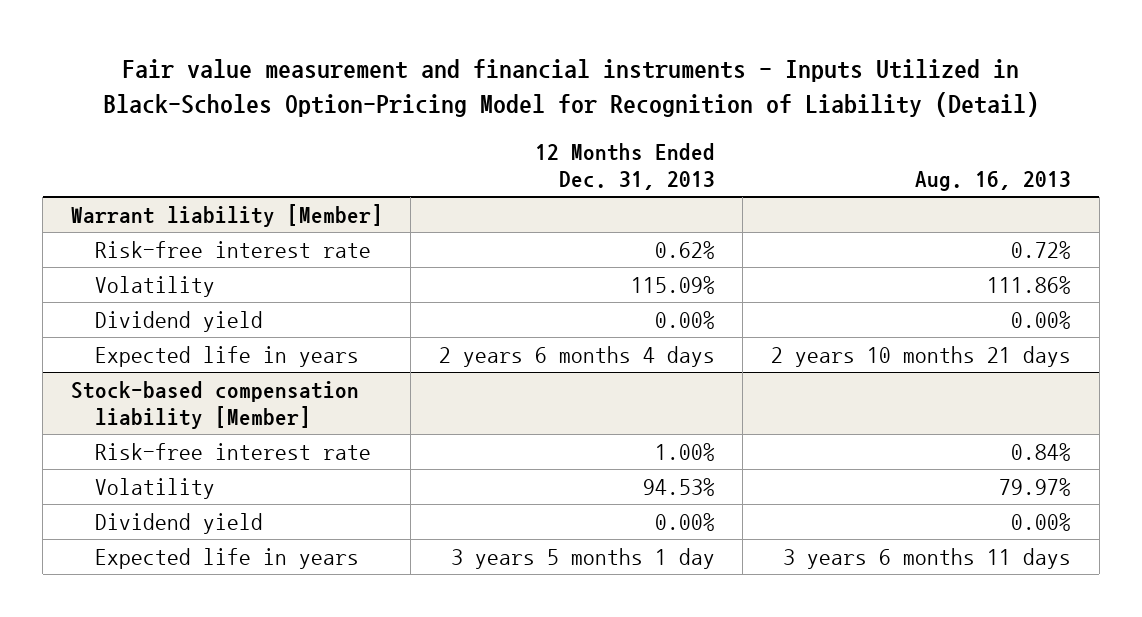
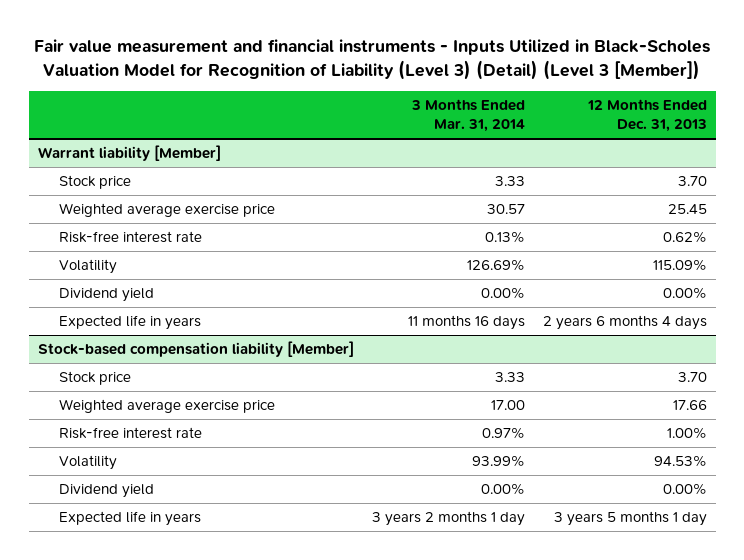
[102,59,1039,117] Fair value measurement and financial instruments - Inputs Utilized in Black-Scholes Option-Pricing Model for Recognition of Liability (Detail) -> [34,39,711,80] Fair value measurement and financial instruments - Inputs Utilized in Black-Scholes Valuation Model for Recognition of Liability (Level 3) (Detail) (Level 3 [Member])
[915,170,1072,191] Aug. 16, 2013 -> none
none -> [410,99,525,132] 3 Months Ended Mar. 31, 2014
none -> [59,175,132,190] Stock price
none -> [59,203,276,218] Weighted average exercise price
none -> [59,371,132,386] Stock price
none -> [59,399,276,414] Weighted average exercise price

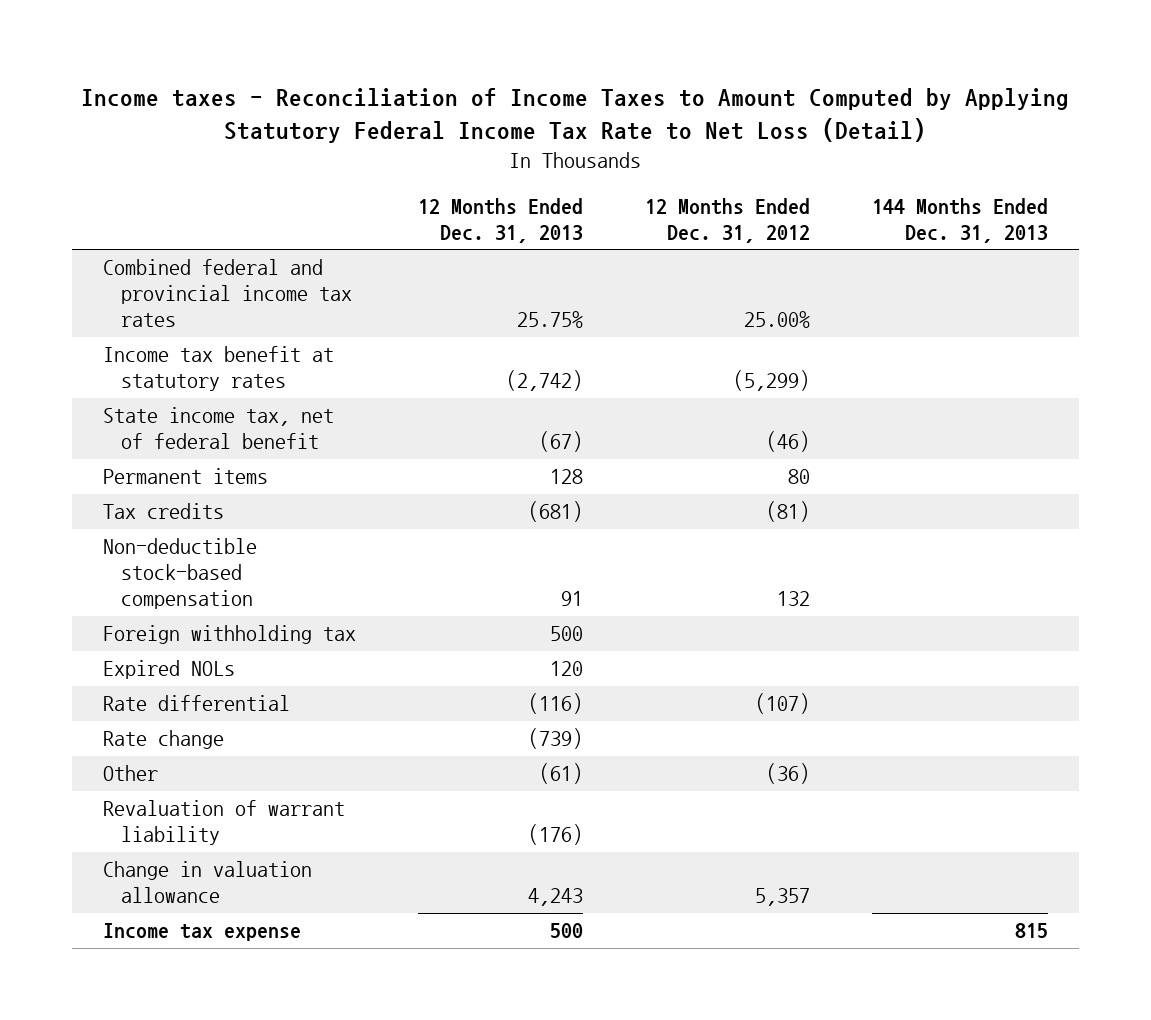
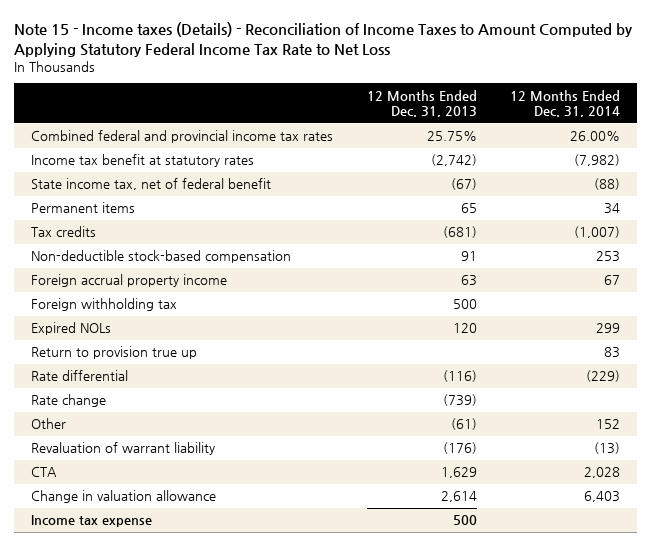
[81,87,1070,144] Income taxes - Reconciliation of Income Taxes to Amount Computed by Applying Statutory Federal Income Tax Rate to Net Loss (Detail) -> [14,22,634,57] Note 15 - Income taxes (Details) - Reconciliation of Income Taxes to Amount Computed by Applying Statutory Federal Income Tax Rate to Net Loss
[644,197,810,243] 12 Months Ended Dec. 31, 2012 -> none
[872,197,1049,243] 144 Months Ended Dec. 31, 2013 -> none
none -> [510,89,621,118] 12 Months Ended Dec. 31, 2014
[549,469,583,485] 128 -> [460,203,477,214] 65
none -> [31,274,228,288] Foreign accrual property income
none -> [31,346,198,360] Return to provision true up
none -> [31,467,58,478] CTA
[527,888,583,907] 4,243 -> [440,491,477,503] 2,614

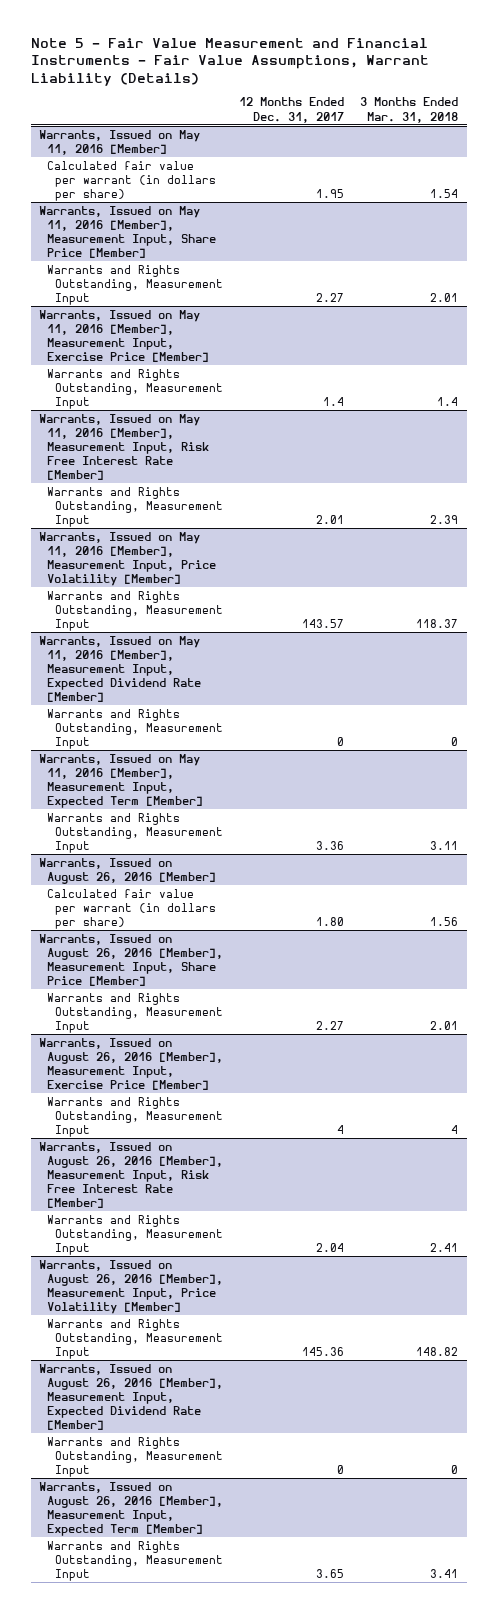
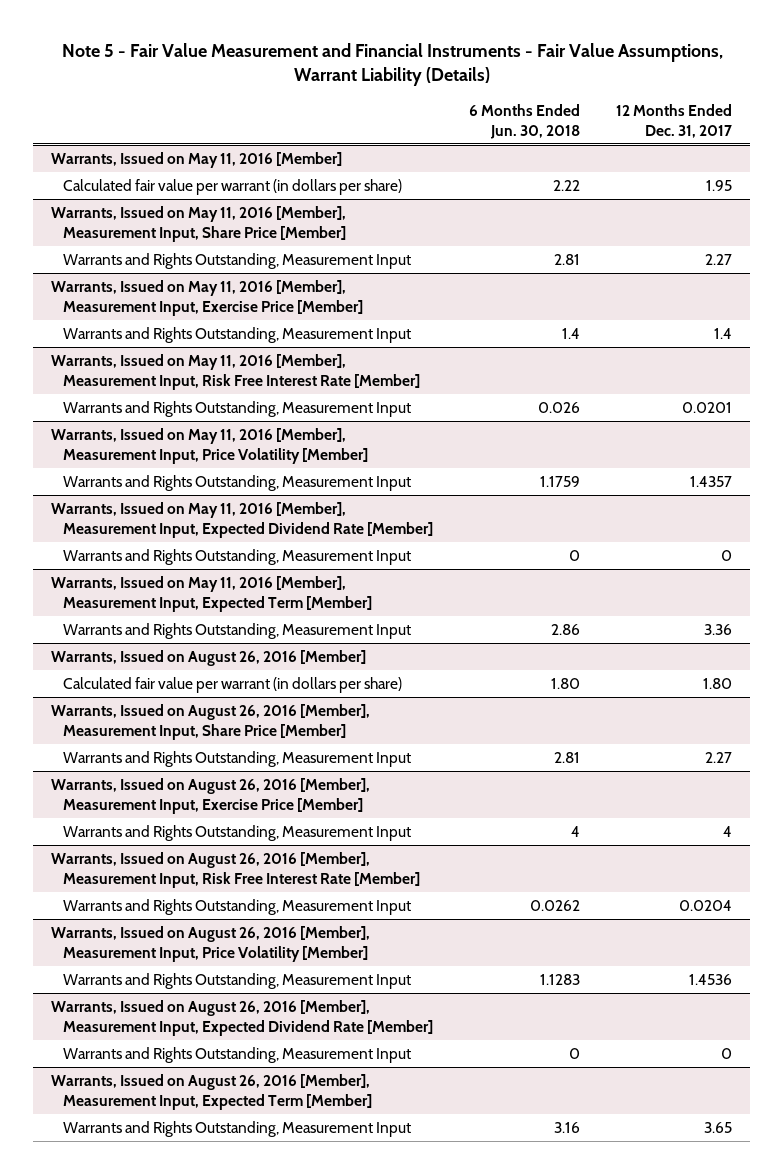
[360,97,459,123] 3 Months Ended Mar. 31, 2018 -> none
none -> [468,103,580,139] 6 Months Ended Jun. 30, 2018
[316,514,345,524] 2.01 -> [681,402,732,414] 0.0201
[302,618,345,628] 143.57 -> [689,476,732,488] 1.4357
[316,1242,345,1252] 2.04 -> [678,900,732,912] 0.0204
[302,1346,345,1356] 145.36 -> [688,974,732,986] 1.4536

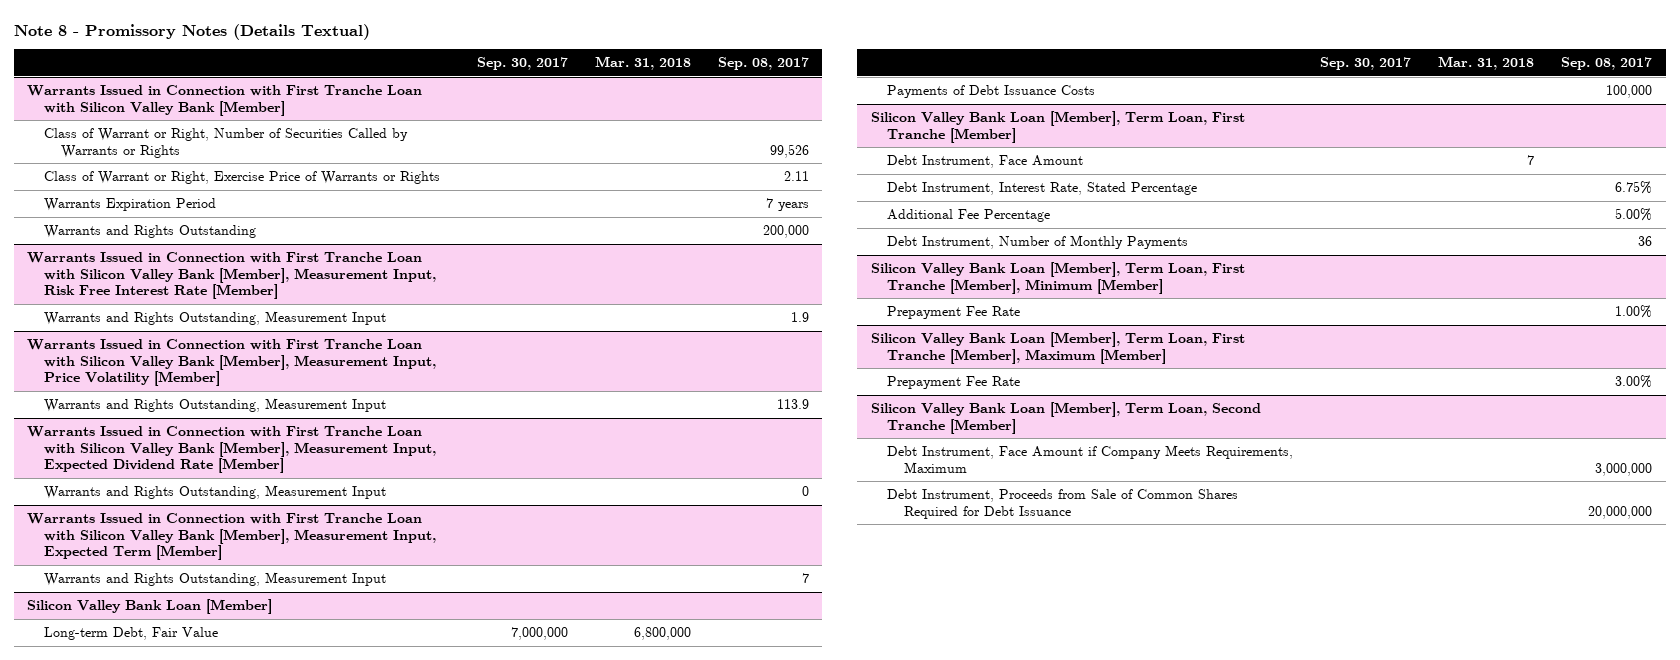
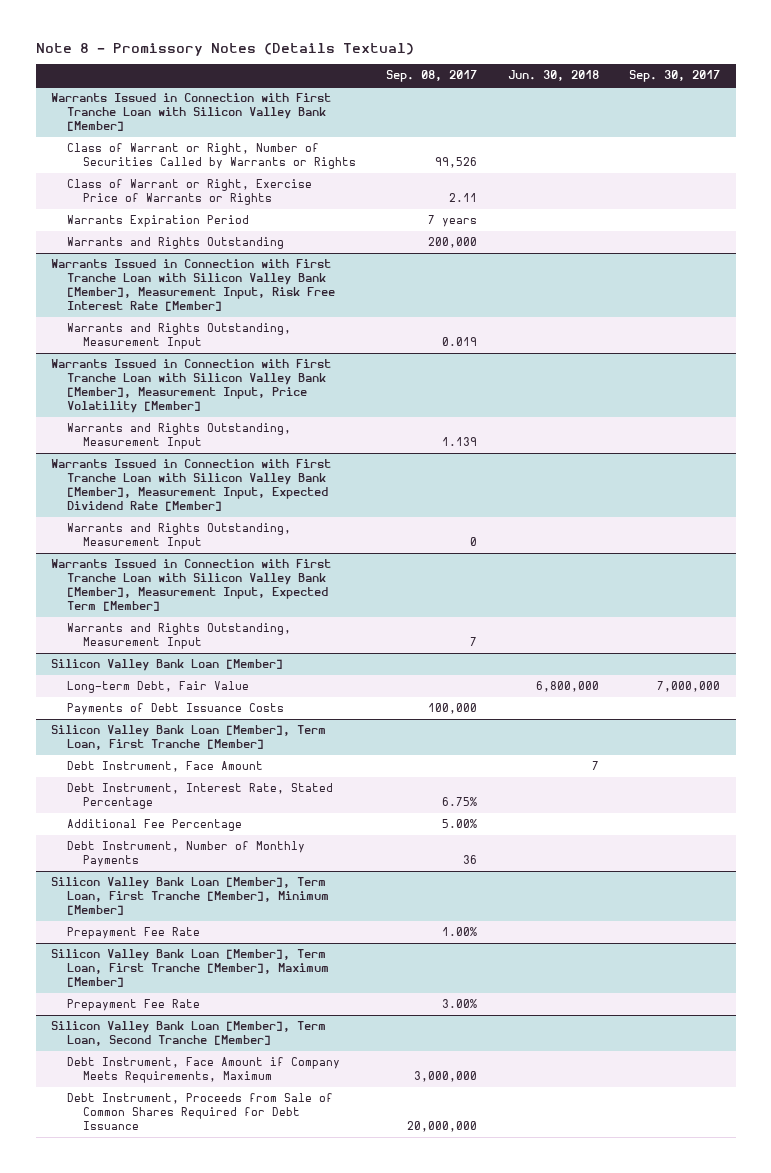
[595,56,692,71] Mar. 31, 2018 -> none
none -> [507,70,599,82] Jun. 30, 2018
[790,312,809,323] 1.9 -> [442,337,478,347] 0.019
[776,399,809,410] 113.9 -> [442,437,478,447] 1.139

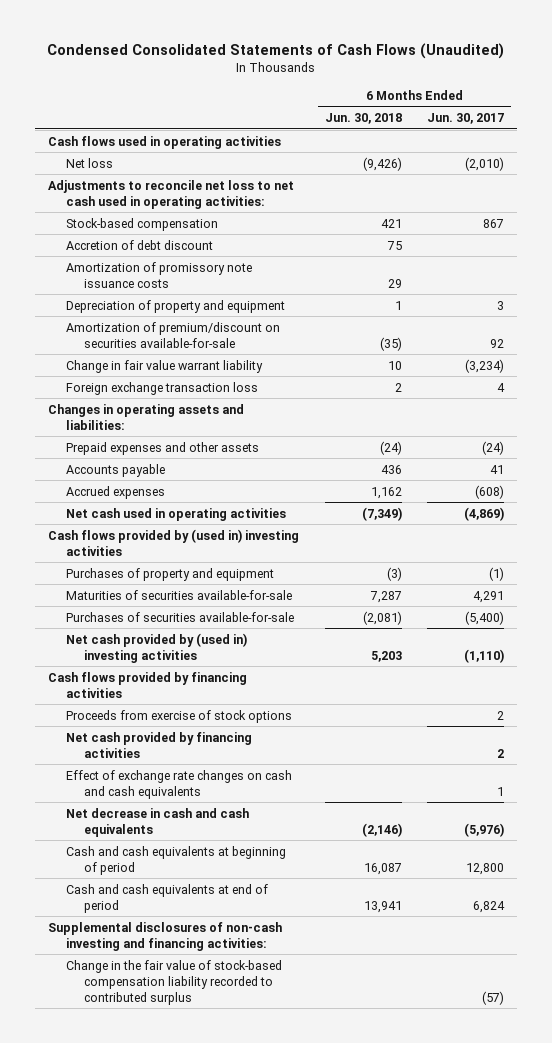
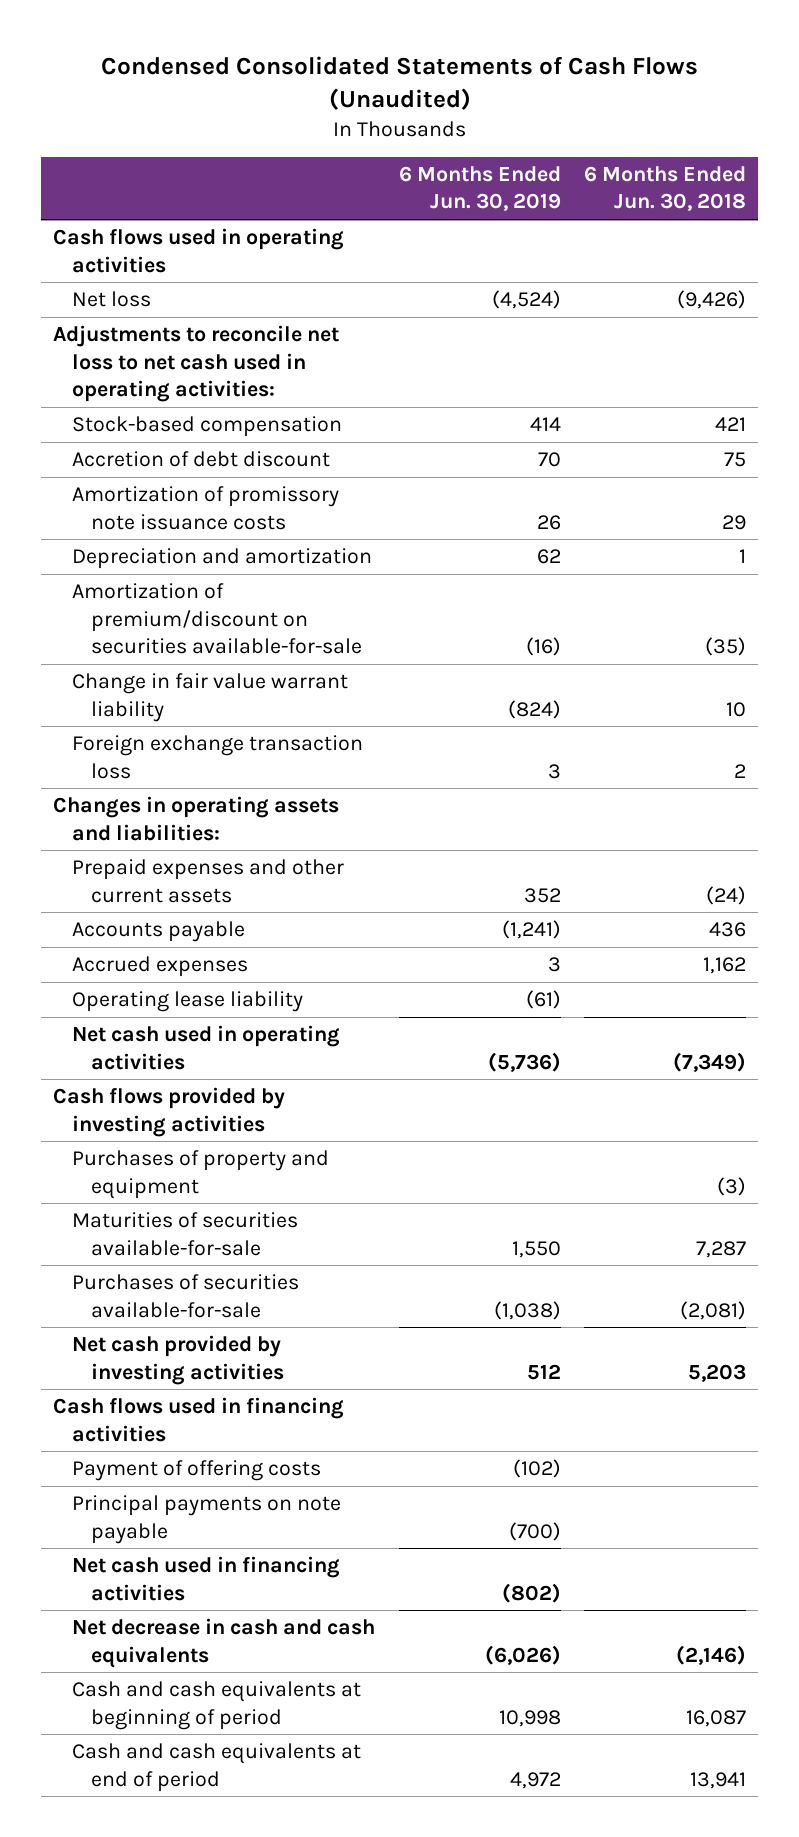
[427,112,505,124] Jun. 30, 2017 -> none
none -> [398,166,561,212] 6 Months Ended Jun. 30, 2019
[66,299,286,313] Depreciation of property and equipment -> none
none -> [71,548,372,570] Depreciation and amortization
[66,441,260,455] Prepaid expenses and other assets -> [71,859,344,903] Prepaid expenses and other current assets
none -> [71,991,303,1013] Operating lease liability
[48,528,300,556] Cash flows provided by (used in) investing activities -> [52,1087,285,1137] Cash flows provided by investing activities
[66,709,293,723] Proceeds from exercise of stock options -> none
[66,769,293,799] Effect of exchange rate changes on cash and cash equivalents -> none
[66,632,248,663] Net cash provided by (used in) investing activities -> [71,1335,284,1385] Net cash provided by investing activities
[48,671,248,698] Cash flows provided by financing activities -> [52,1397,344,1442] Cash flows used in financing activities
none -> [71,1460,321,1482] Payment of offering costs
none -> [71,1495,341,1544] Principal payments on note payable
[66,731,253,758] Net cash provided by financing activities -> [71,1556,340,1601] Net cash used in financing activities
[48,921,283,951] Supplemental disclosures of non-cash investing and financing activities: -> none
[66,959,283,1005] Change in the fair value of stock-based compensation liability recorded to contributed surplus -> none

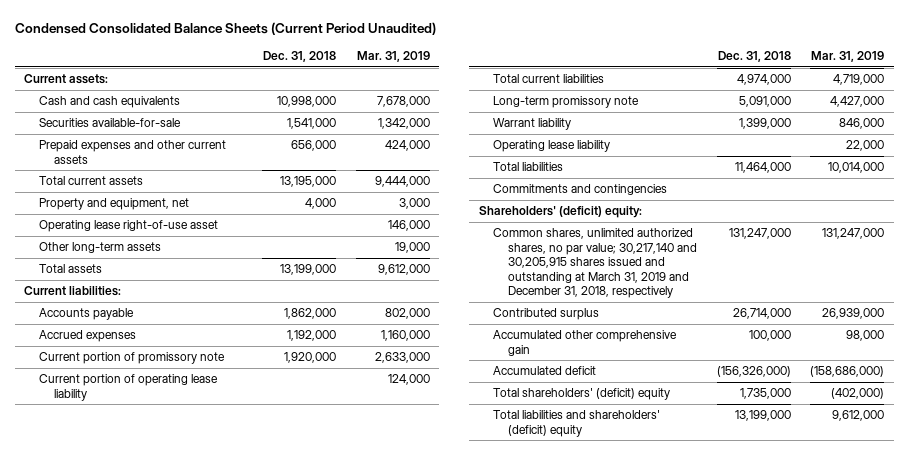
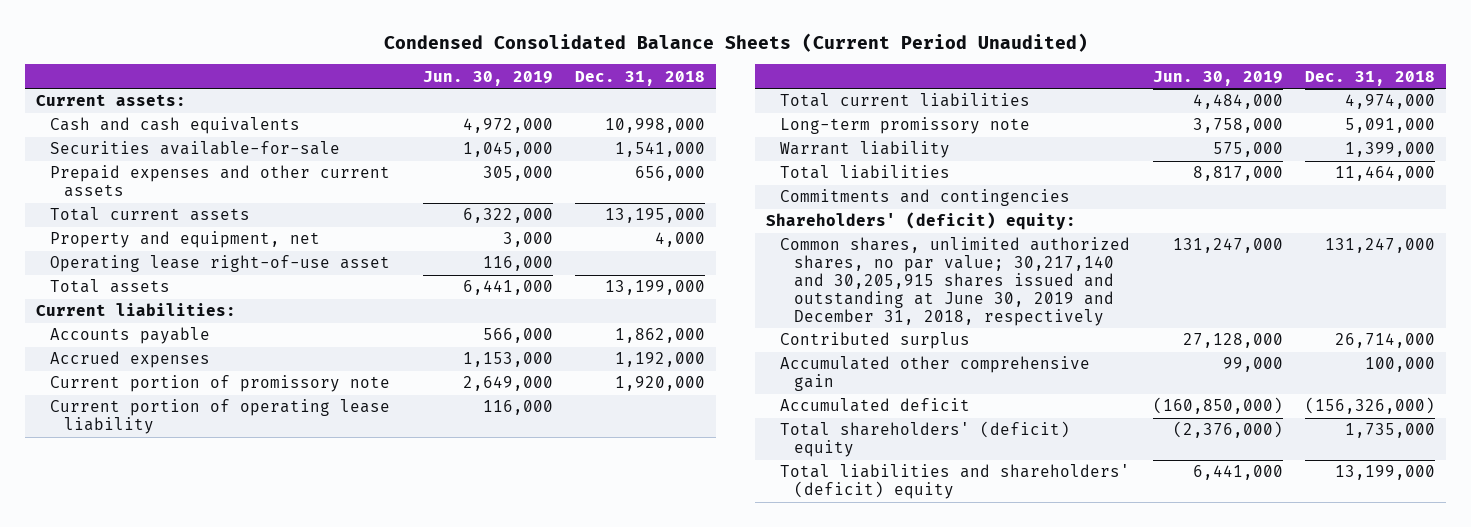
[356,51,430,63] Mar. 31, 2019 -> none
none -> [422,70,553,86] Jun. 30, 2019
[39,242,162,254] Other long-term assets -> none
[493,140,611,153] Operating lease liability -> none
[493,228,698,299] Common shares, unlimited authorized shares, no par value; 30,217,140 and 30,205,915 shares issued and outstanding at March 31, 2019 and December 31, 2018, respectively -> [780,237,1131,326] Common shares, unlimited authorized shares, no par value; 30,217,140 and 30,205,915 shares issued and outstanding at June 30, 2019 and December 31, 2018, respectively

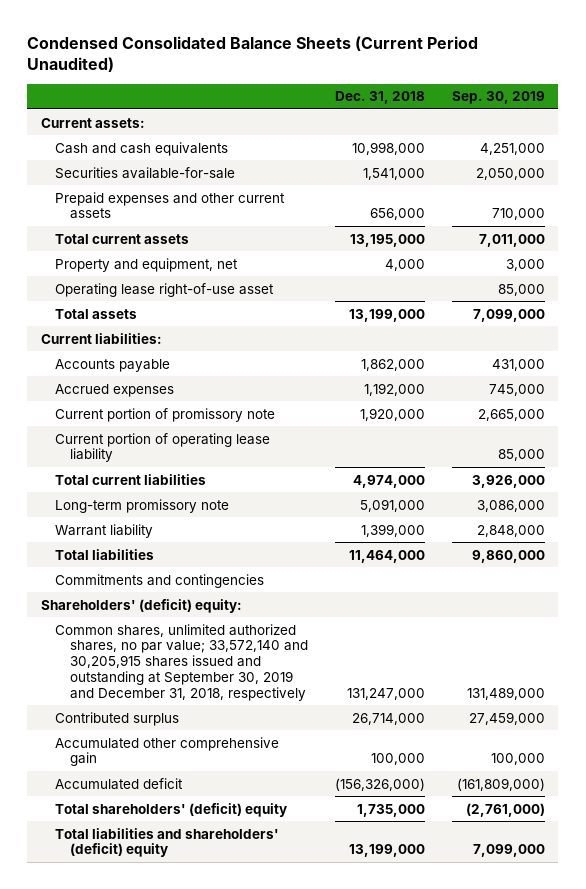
[422,70,553,86] Jun. 30, 2019 -> none
none -> [451,91,545,105] Sep. 30, 2019
[780,237,1131,326] Common shares, unlimited authorized shares, no par value; 30,217,140 and 30,205,915 shares issued and outstanding at June 30, 2019 and December 31, 2018, respectively -> [55,623,308,701] Common shares, unlimited authorized shares, no par value; 33,572,140 and 30,205,915 shares issued and outstanding at September 30, 2019 and December 31, 2018, respectively

